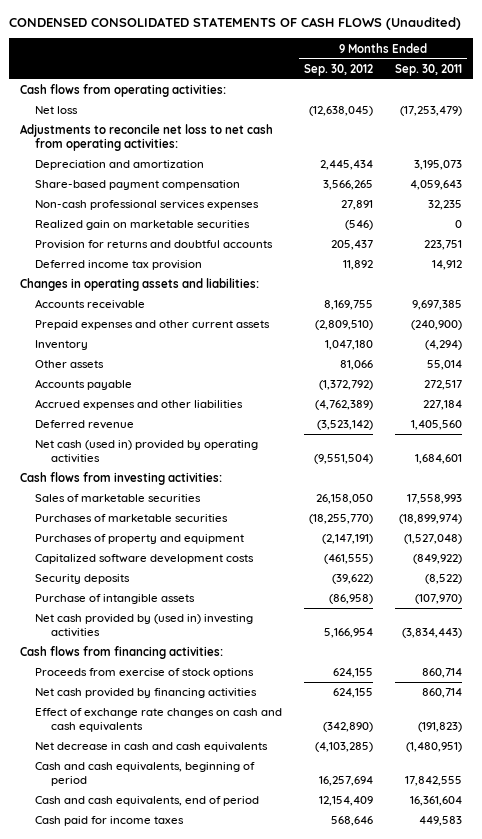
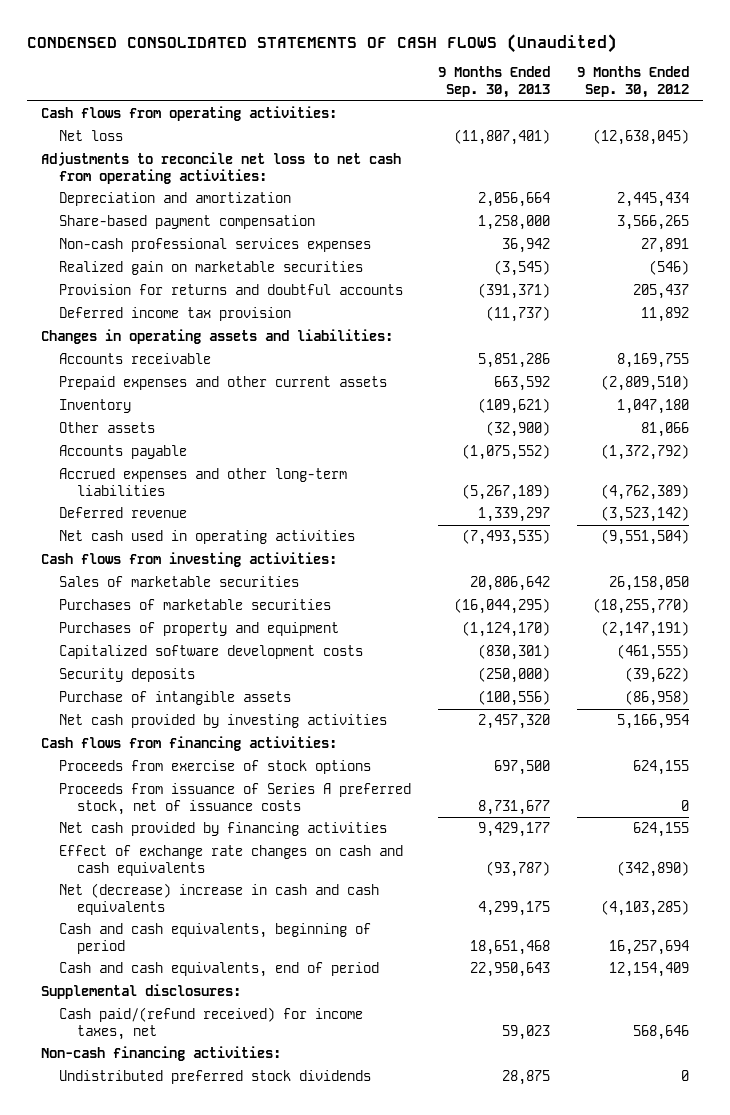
[394,63,462,76] Sep. 30, 2011 -> none
none -> [438,66,551,99] 9 Months Ended Sep. 30, 2013
[35,399,244,411] Accrued expenses and other liabilities -> [58,467,347,496] Accrued expenses and other long-term liabilities
[35,440,259,464] Net cash (used in) provided by operating activities -> [58,529,355,544] Net cash used in operating activities
[35,614,254,638] Net cash provided by (used in) investing activities -> [58,713,387,728] Net cash provided by investing activities
none -> [58,782,411,815] Proceeds from issuance of Series A preferred stock, net of issuance costs
[35,742,269,753] Net decrease in cash and cash equivalents -> [58,882,379,915] Net (decrease) increase in cash and cash equivalents
none -> [40,983,241,999] Supplemental disclosures:
[35,816,185,827] Cash paid for income taxes -> [58,1006,363,1040] Cash paid/(refund received) for income taxes, net
none -> [40,1045,281,1061] Non-cash financing activities:
none -> [58,1069,371,1084] Undistributed preferred stock dividends

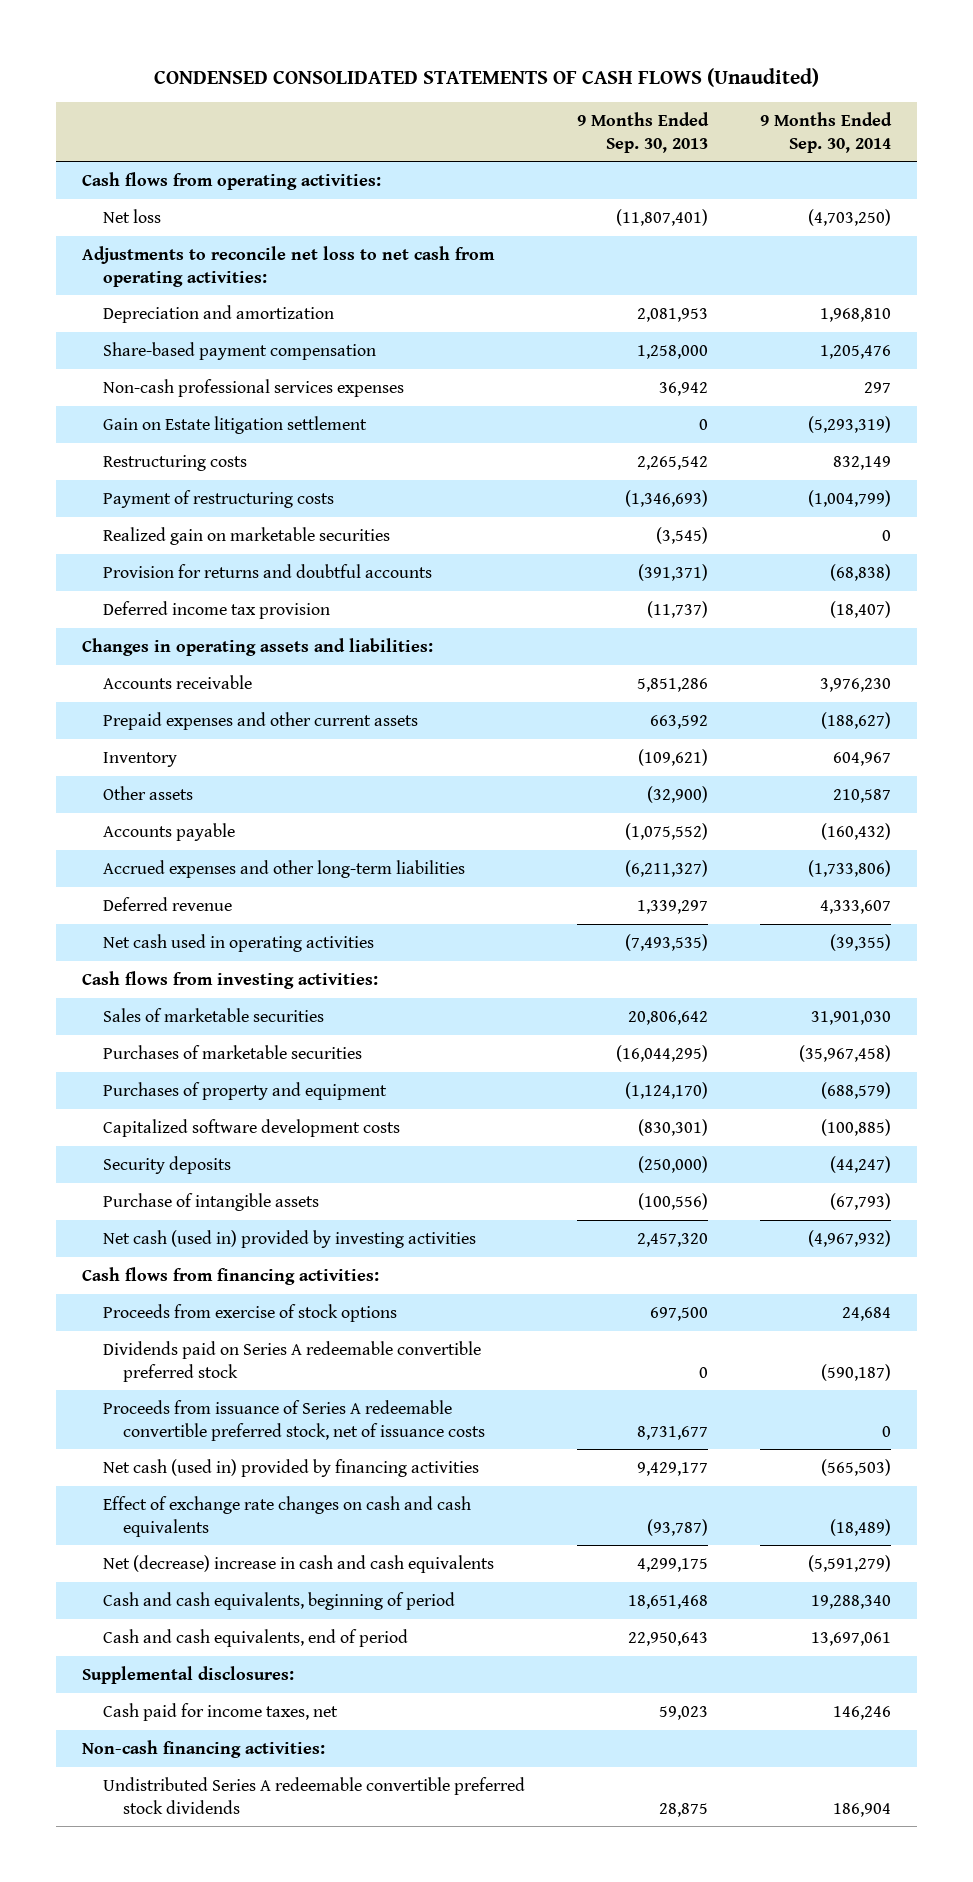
[577,66,690,99] 9 Months Ended Sep. 30, 2012 -> none
none -> [760,111,893,153] 9 Months Ended Sep. 30, 2014
[478,191,551,207] 2,056,664 -> [636,307,708,322] 2,081,953
none -> [102,415,367,434] Gain on Estate litigation settlement
none -> [102,454,247,471] Restructuring costs
none -> [102,489,334,508] Payment of restructuring costs
[462,483,551,500] (5,267,189) -> [624,859,708,877] (6,211,327)
[58,713,387,728] Net cash provided by investing activities -> [102,1229,476,1248] Net cash (used in) provided by investing activities
none -> [102,1340,481,1382] Dividends paid on Series A redeemable convertible preferred stock
[58,782,411,815] Proceeds from issuance of Series A preferred stock, net of issuance costs -> [102,1399,486,1441] Proceeds from issuance of Series A redeemable convertible preferred stock, net of issuance costs
[58,821,387,836] Net cash provided by financing activities -> [102,1458,479,1477] Net cash (used in) provided by financing activities
[58,1006,363,1040] Cash paid/(refund received) for income taxes, net -> [102,1702,338,1721] Cash paid for income taxes, net
[58,1069,371,1084] Undistributed preferred stock dividends -> [102,1776,525,1814] Undistributed Series A redeemable convertible preferred stock dividends

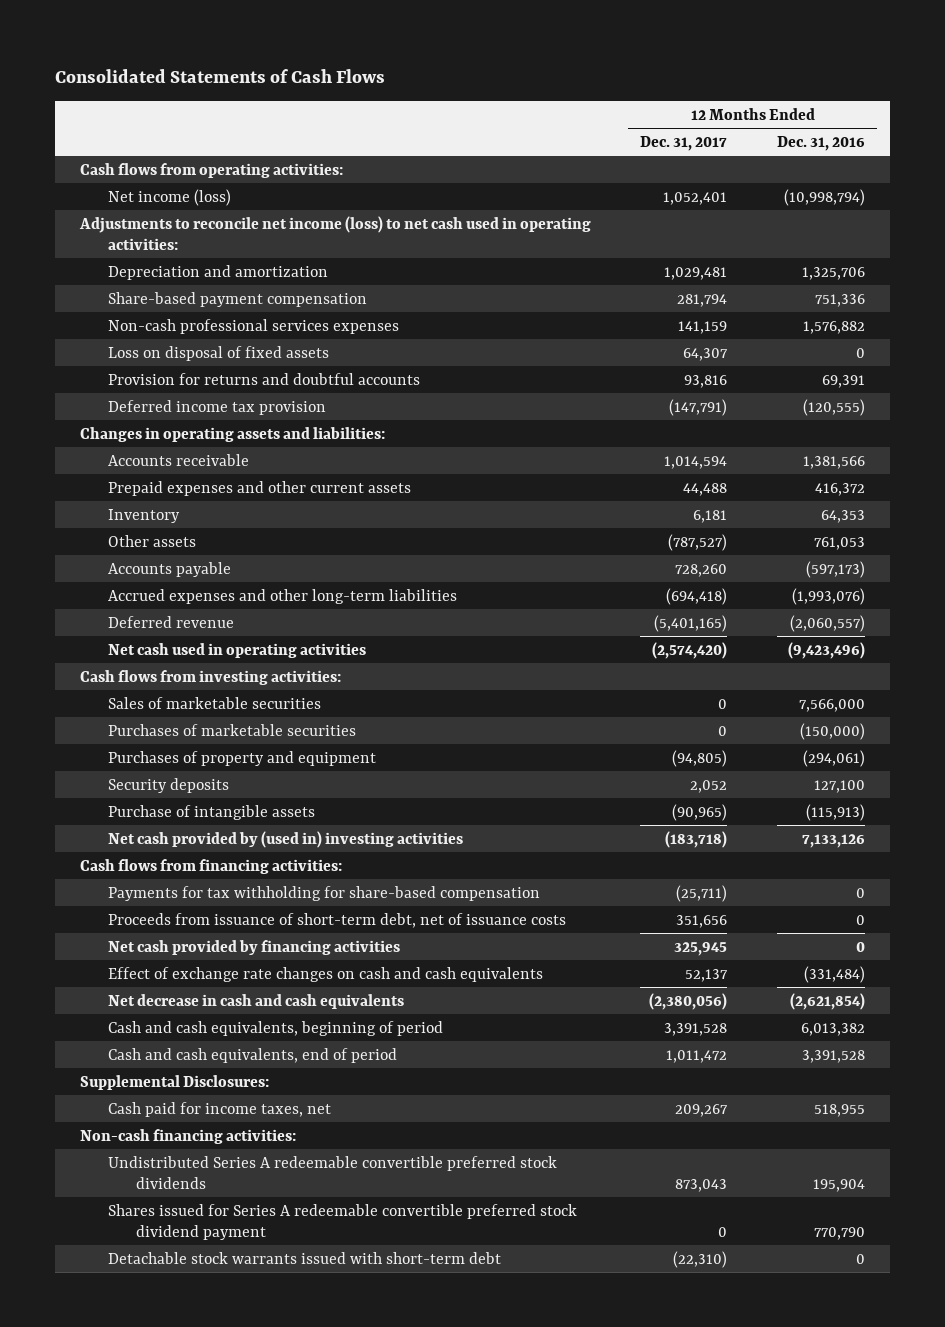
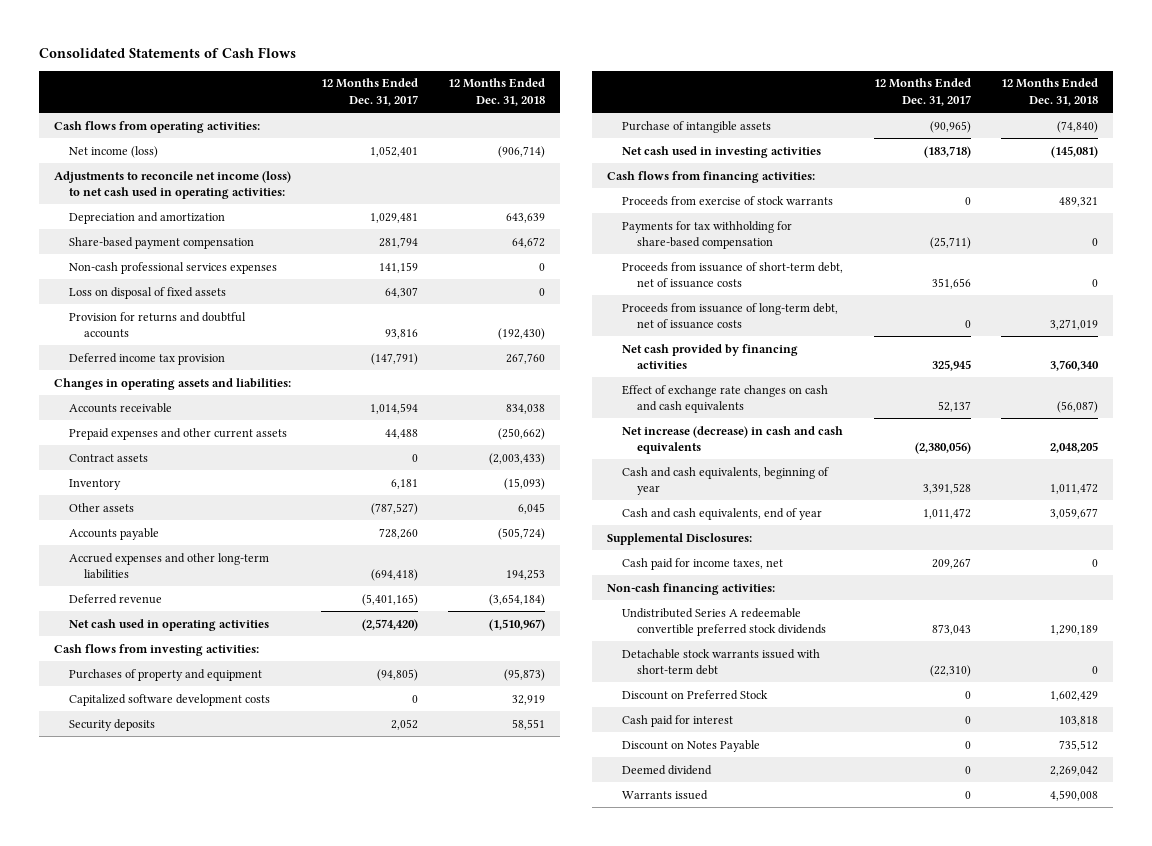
[776,135,865,151] Dec. 31, 2016 -> none
none -> [448,78,546,106] 12 Months Ended Dec. 31, 2018
none -> [69,453,149,462] Contract assets
[108,696,322,709] Sales of marketable securities -> none
[108,723,357,736] Purchases of marketable securities -> none
none -> [69,693,271,706] Capitalized software development costs
[108,830,464,848] Net cash provided by (used in) investing activities -> [622,145,822,158] Net cash used in investing activities
none -> [622,195,834,206] Proceeds from exercise of stock warrants
none -> [622,302,839,329] Proceeds from issuance of long-term debt, net of issuance costs
[108,993,405,1009] Net decrease in cash and cash equivalents -> [622,425,844,454] Net increase (decrease) in cash and cash equivalents
[108,1020,444,1036] Cash and cash equivalents, beginning of period -> [622,466,830,495] Cash and cash equivalents, beginning of year
[108,1047,398,1063] Cash and cash equivalents, end of period -> [622,507,823,520] Cash and cash equivalents, end of year
[108,1203,578,1240] Shares issued for Series A redeemable convertible preferred stock dividend payment -> none
none -> [622,689,769,700] Discount on Preferred Stock
none -> [622,714,734,727] Cash paid for interest
none -> [622,739,761,752] Discount on Notes Payable
none -> [622,764,713,775] Deemed dividend
none -> [622,789,709,800] Warrants issued

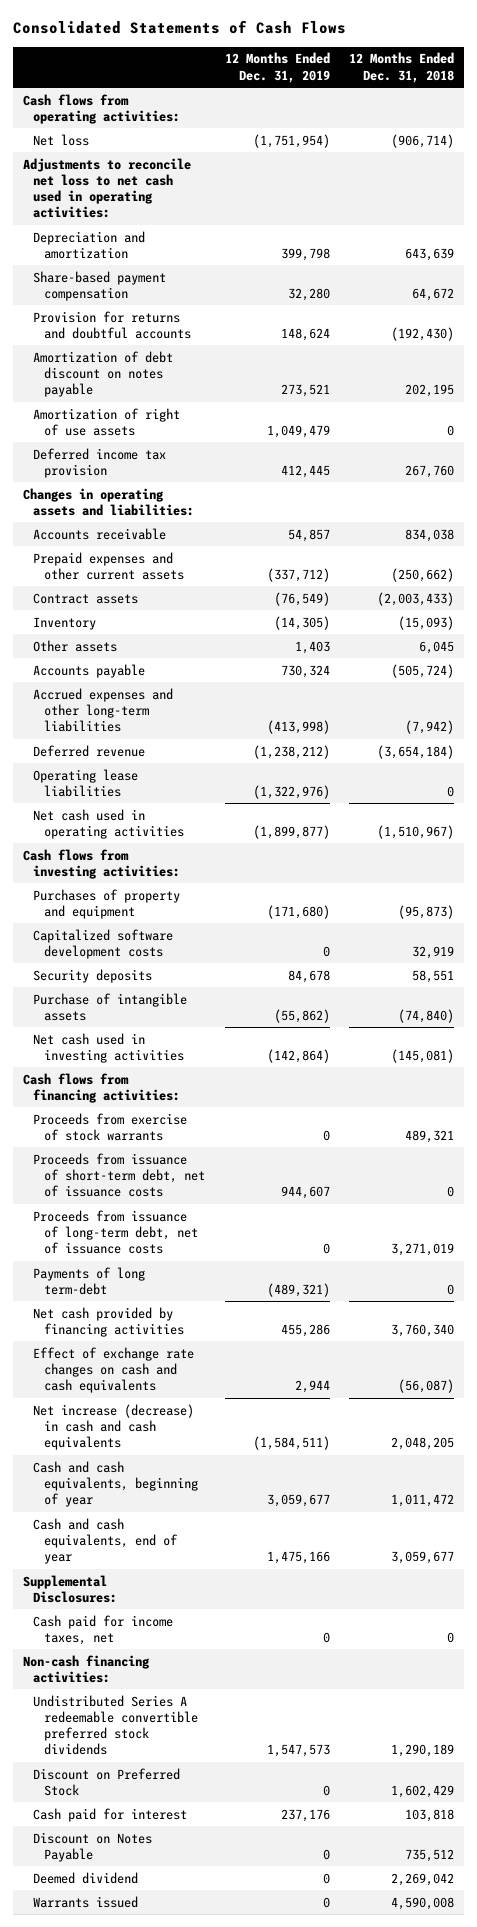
[321,78,419,106] 12 Months Ended Dec. 31, 2017 -> none
none -> [224,52,330,83] 12 Months Ended Dec. 31, 2019
[69,145,159,158] Net income (loss) -> [33,133,90,146] Net loss
[53,170,291,199] Adjustments to reconcile net income (loss) to net cash used in operating activities: -> [22,157,191,219] Adjustments to reconcile net loss to net cash used in operating activities:
[69,261,278,274] Non-cash professional services expenses -> none
[69,286,227,299] Loss on disposal of fixed assets -> none
none -> [33,350,174,398] Amortization of debt discount on notes payable
none -> [33,407,181,436] Amortization of right of use assets
[506,568,546,580] 194,253 -> [404,720,454,735] (7,942)
none -> [33,768,139,797] Operating lease liabilities
[622,220,793,249] Payments for tax withholding for share-based compensation -> none
none -> [33,1266,146,1295] Payments of long term-debt
[622,648,821,675] Detachable stock warrants issued with short-term debt -> none

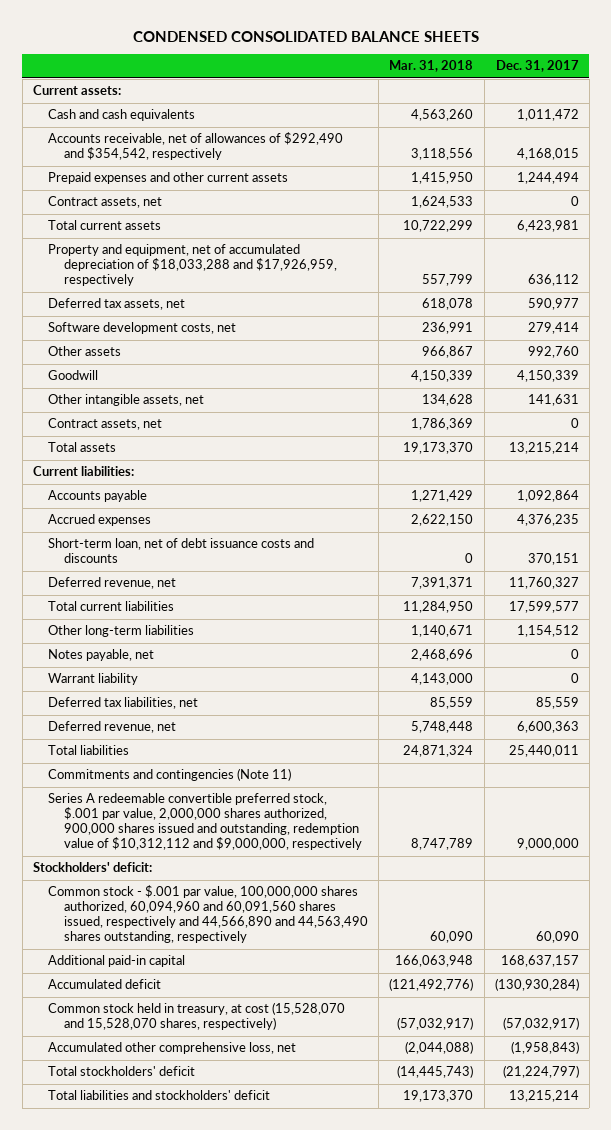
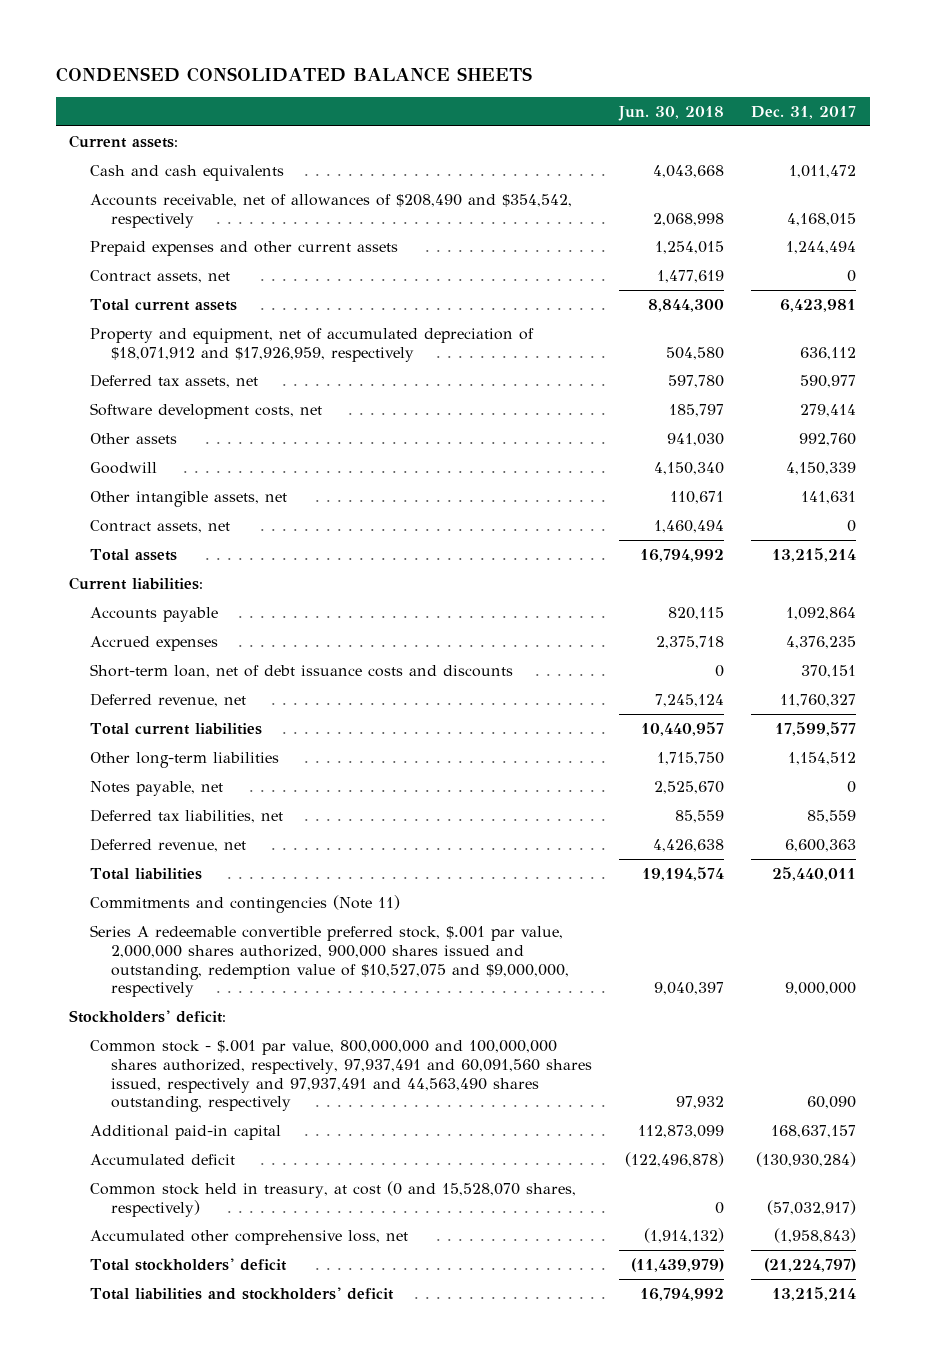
[389,60,474,73] Mar. 31, 2018 -> none
none -> [618,106,725,122] Jun. 30, 2018
[48,132,344,161] Accounts receivable, net of allowances of $292,490 and $354,542, respectively -> [90,193,573,228] Accounts receivable, net of allowances of $208,490 and $354,542, respectively
[48,244,338,287] Property and equipment, net of accumulated depreciation of $18,033,288 and $17,926,959, respectively -> [90,327,535,362] Property and equipment, net of accumulated depreciation of $18,071,912 and $17,926,959, respectively
[48,673,139,686] Warrant liability -> none
[48,793,363,851] Series A redeemable convertible preferred stock, $.001 par value, 2,000,000 shares authorized, 900,000 shares issued and outstanding, redemption value of $10,312,112 and $9,000,000, respectively -> [90,924,570,998] Series A redeemable convertible preferred stock, $.001 par value, 2,000,000 shares authorized, 900,000 shares issued and outstanding, redemption value of $10,527,075 and $9,000,000, respectively
[48,885,369,944] Common stock - $.001 par value, 100,000,000 shares authorized, 60,094,960 and 60,091,560 shares issued, respectively and 44,566,890 and 44,563,490 shares outstanding, respectively -> [90,1039,593,1113] Common stock - $.001 par value, 800,000,000 and 100,000,000 shares authorized, respectively, 97,937,491 and 60,091,560 shares issued, respectively and 97,937,491 and 44,563,490 shares outstanding, respectively
[48,1002,346,1031] Common stock held in treasury, at cost (15,528,070 and 15,528,070 shares, respectively) -> [90,1180,577,1217] Common stock held in treasury, at cost (0 and 15,528,070 shares, respectively)

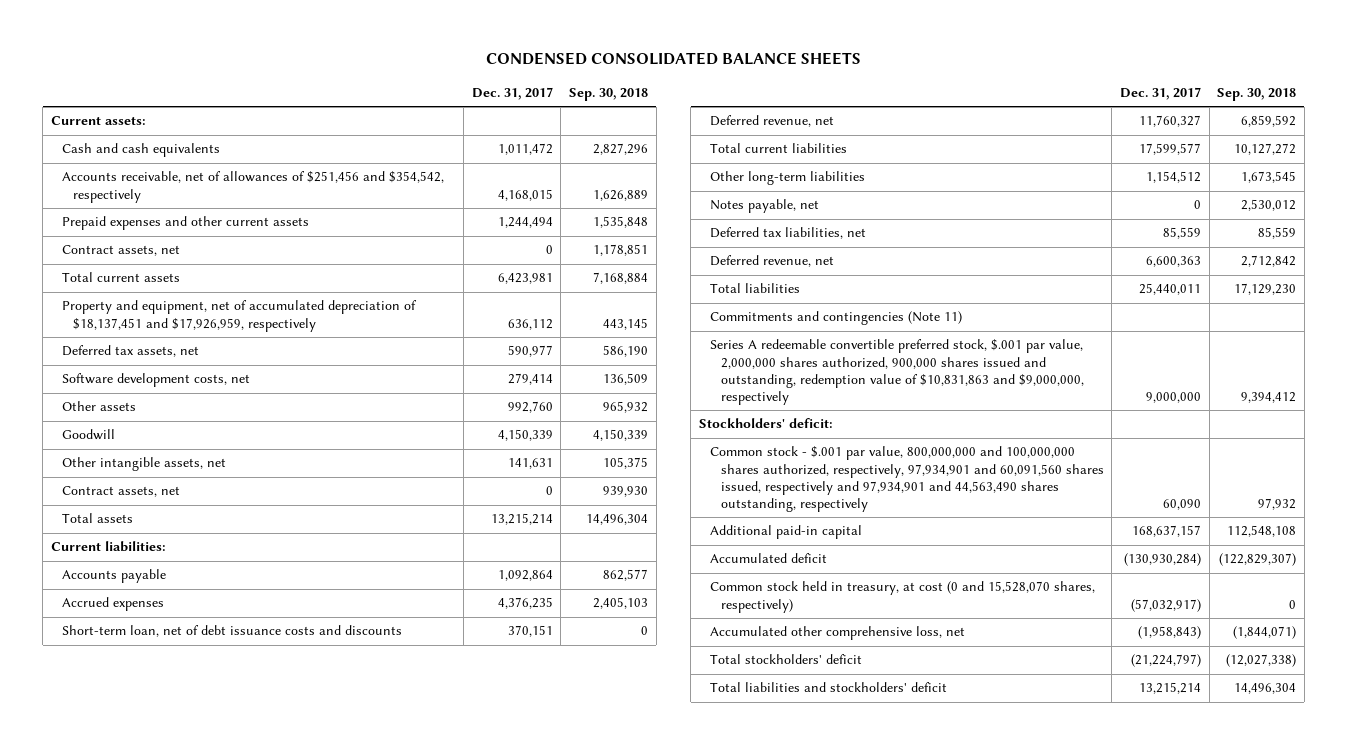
[618,106,725,122] Jun. 30, 2018 -> none
none -> [569,87,649,101] Sep. 30, 2018
[90,193,573,228] Accounts receivable, net of allowances of $208,490 and $354,542, respectively -> [61,171,444,203] Accounts receivable, net of allowances of $251,456 and $354,542, respectively
[90,327,535,362] Property and equipment, net of accumulated depreciation of $18,071,912 and $17,926,959, respectively -> [61,300,417,332] Property and equipment, net of accumulated depreciation of $18,137,451 and $17,926,959, respectively
[90,924,570,998] Series A redeemable convertible preferred stock, $.001 par value, 2,000,000 shares authorized, 900,000 shares issued and outstanding, redemption value of $10,527,075 and $9,000,000, respectively -> [709,339,1084,405] Series A redeemable convertible preferred stock, $.001 par value, 2,000,000 shares authorized, 900,000 shares issued and outstanding, redemption value of $10,831,863 and $9,000,000, respectively
[90,1039,593,1113] Common stock - $.001 par value, 800,000,000 and 100,000,000 shares authorized, respectively, 97,937,491 and 60,091,560 shares issued, respectively and 97,937,491 and 44,563,490 shares outstanding, respectively -> [709,446,1104,512] Common stock - $.001 par value, 800,000,000 and 100,000,000 shares authorized, respectively, 97,934,901 and 60,091,560 shares issued, respectively and 97,934,901 and 44,563,490 shares outstanding, respectively

